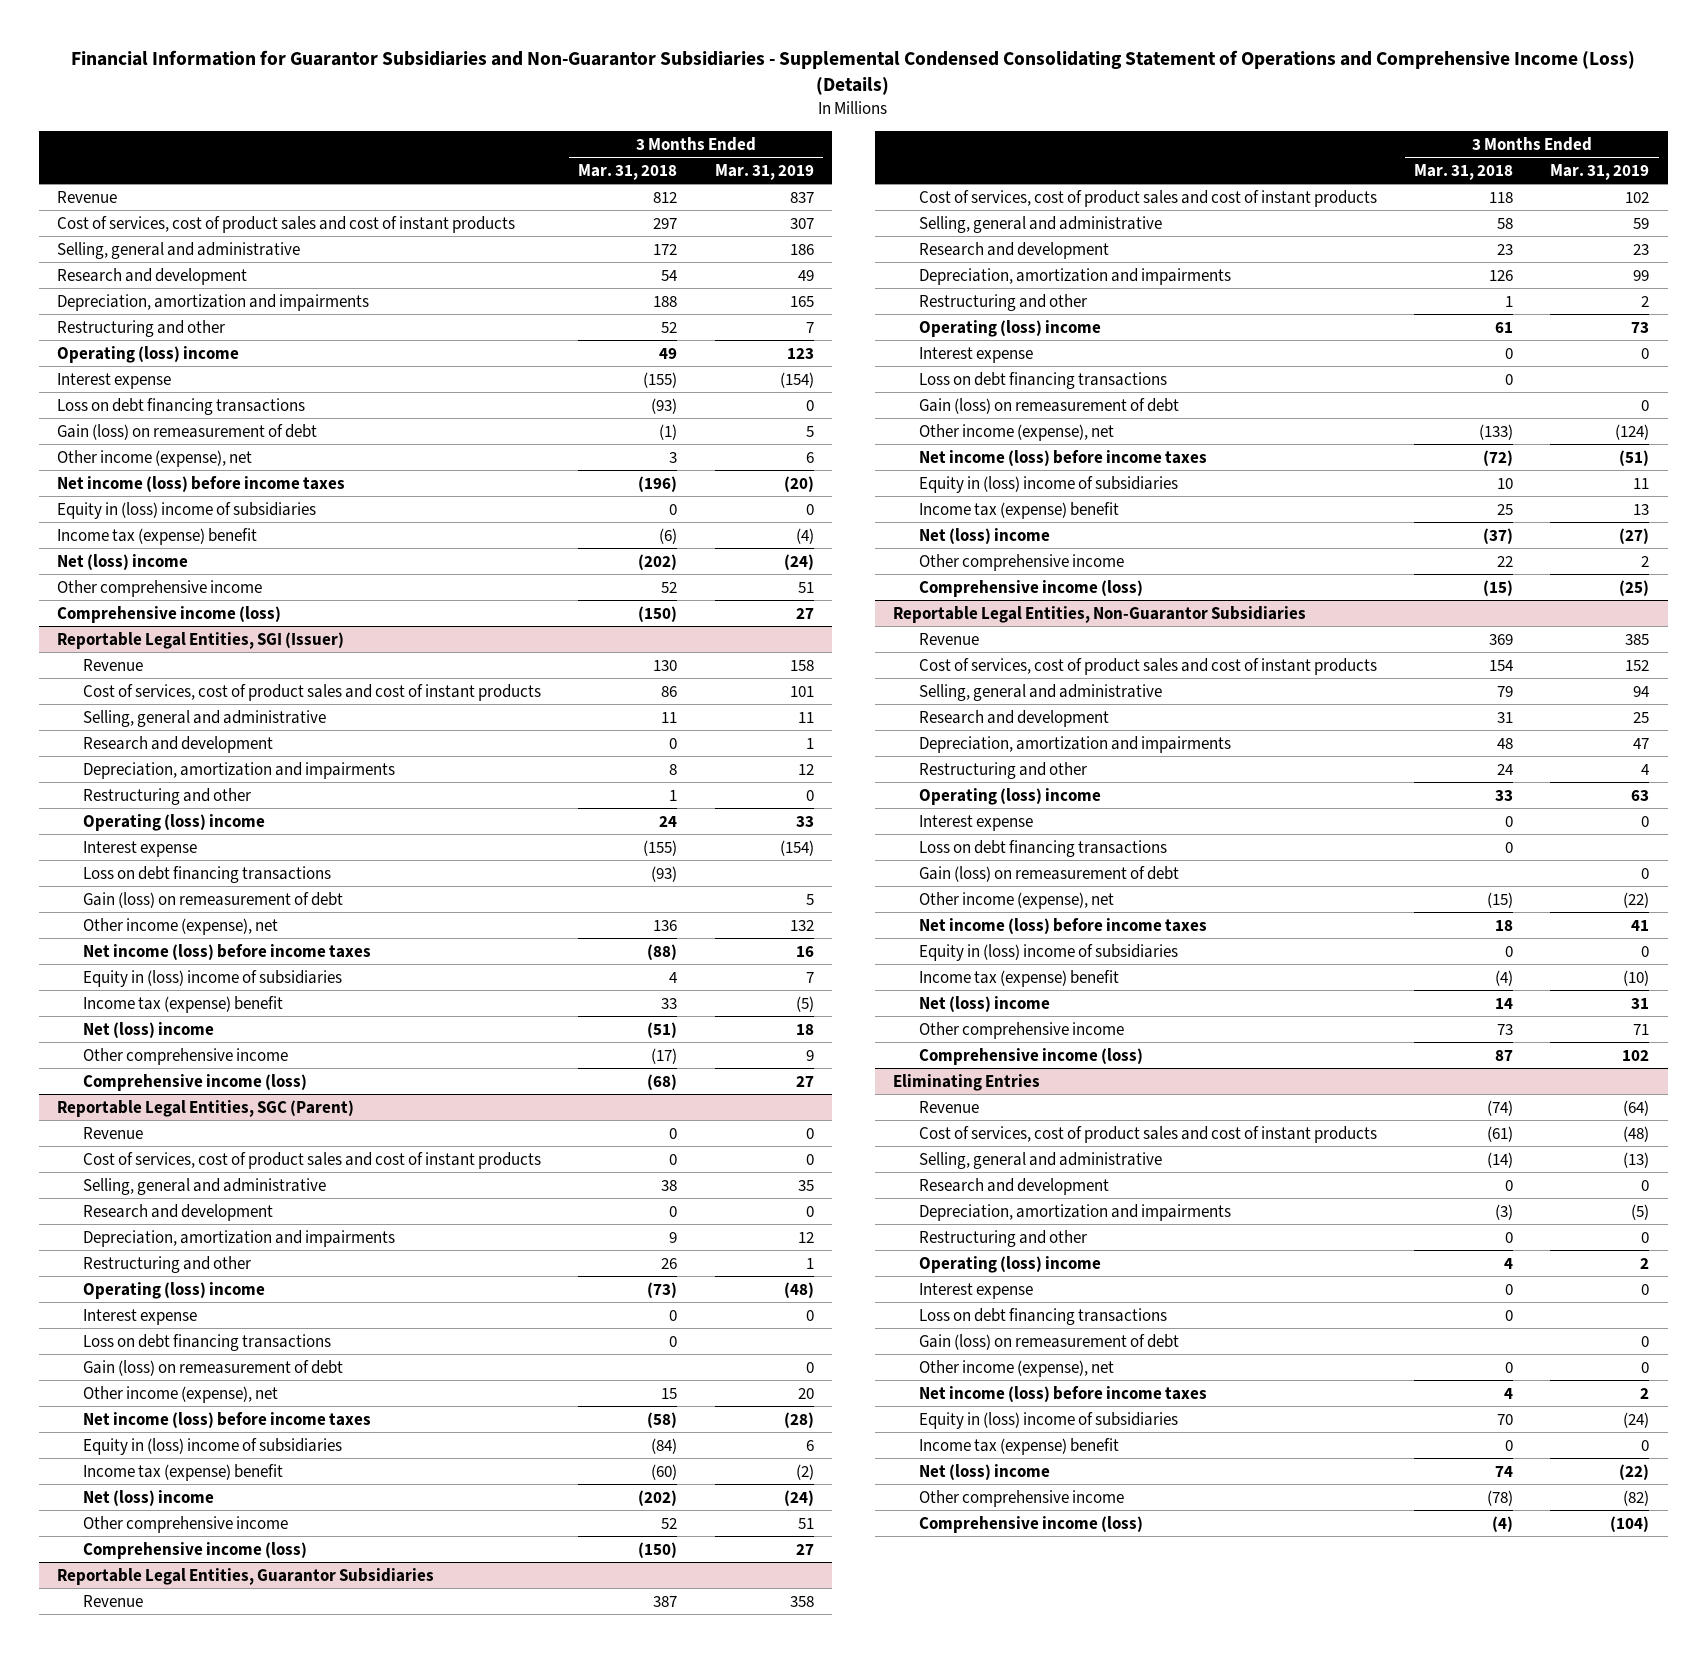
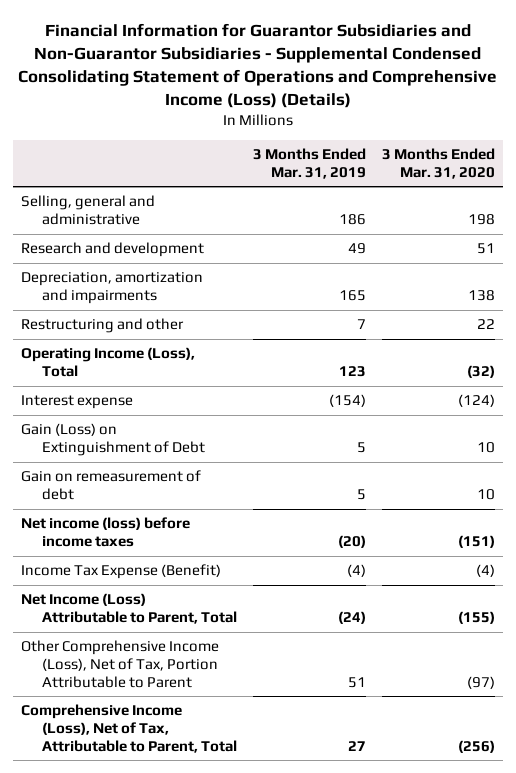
[578,163,678,180] Mar. 31, 2018 -> none
none -> [382,147,496,179] 3 Months Ended Mar. 31, 2020
[57,190,118,203] Revenue -> none
[57,215,516,233] Cost of services, cost of product sales and cost of instant products -> none
[57,345,240,363] Operating (loss) income -> [20,347,195,377] Operating Income (Loss), Total
[57,449,253,467] Other income (expense), net -> none
[57,397,306,415] Loss on debt financing transactions -> [20,423,206,456] Gain (Loss) on Extinguishment of Debt
[805,399,814,411] 0 -> [357,441,367,453] 5
[57,423,318,440] Gain (loss) on remeasurement of debt -> [20,470,201,500] Gain on remeasurement of debt
[57,501,317,519] Equity in (loss) income of subsidiaries -> none
[57,631,345,649] Reportable Legal Entities, SGI (Issuer) -> none
[83,658,144,671] Revenue -> none
[83,683,542,701] Cost of services, cost of product sales and cost of instant products -> none
[83,709,327,727] Selling, general and administrative -> none
[83,735,274,753] Research and development -> none
[83,761,396,779] Depreciation, amortization and impairments -> none
[83,787,252,805] Restructuring and other -> none
[83,813,266,831] Operating (loss) income -> none
[83,840,198,857] Interest expense -> none
[83,865,332,883] Loss on debt financing transactions -> none
[83,891,344,908] Gain (loss) on remeasurement of debt -> none
[83,917,279,935] Other income (expense), net -> none
[83,943,372,960] Net income (loss) before income taxes -> none
[83,969,343,987] Equity in (loss) income of subsidiaries -> none
[83,995,284,1013] Income tax (expense) benefit -> none
[83,1021,215,1038] Net (loss) income -> none
[83,1047,289,1065] Other comprehensive income -> none
[83,1073,308,1091] Comprehensive income (loss) -> none
[57,1099,355,1117] Reportable Legal Entities, SGC (Parent) -> none
[83,1126,144,1139] Revenue -> none
[83,1151,542,1169] Cost of services, cost of product sales and cost of instant products -> none
[83,1177,327,1195] Selling, general and administrative -> none
[83,1203,274,1221] Research and development -> none
[83,1229,396,1247] Depreciation, amortization and impairments -> none
[83,1255,252,1273] Restructuring and other -> none
[83,1281,266,1299] Operating (loss) income -> none
[83,1308,198,1325] Interest expense -> none
[83,1333,332,1351] Loss on debt financing transactions -> none
[83,1359,344,1376] Gain (loss) on remeasurement of debt -> none
[83,1385,279,1403] Other income (expense), net -> none
[83,1411,372,1428] Net income (loss) before income taxes -> none
[83,1437,343,1455] Equity in (loss) income of subsidiaries -> none
[83,1463,284,1481] Income tax (expense) benefit -> none
[83,1489,215,1506] Net (loss) income -> none
[83,1515,289,1533] Other comprehensive income -> none
[83,1541,308,1559] Comprehensive income (loss) -> none
[57,1567,435,1585] Reportable Legal Entities, Guarantor Subsidiaries -> none
[83,1594,144,1607] Revenue -> none
[919,189,1378,207] Cost of services, cost of product sales and cost of instant products -> none
[919,215,1163,233] Selling, general and administrative -> none
[919,241,1110,259] Research and development -> none
[919,267,1232,285] Depreciation, amortization and impairments -> none
[919,293,1088,311] Restructuring and other -> none
[919,319,1102,337] Operating (loss) income -> none
[919,346,1034,363] Interest expense -> none
[919,371,1168,389] Loss on debt financing transactions -> none
[919,397,1180,414] Gain (loss) on remeasurement of debt -> none
[919,423,1115,441] Other income (expense), net -> none
[919,449,1208,466] Net income (loss) before income taxes -> none
[919,475,1179,493] Equity in (loss) income of subsidiaries -> none
[919,501,1120,519] Income tax (expense) benefit -> none
[919,527,1051,544] Net (loss) income -> none
[919,553,1125,571] Other comprehensive income -> none
[919,579,1144,597] Comprehensive income (loss) -> none
[893,605,1307,623] Reportable Legal Entities, Non-Guarantor Subsidiaries -> none
[919,632,980,645] Revenue -> none
[919,657,1378,675] Cost of services, cost of product sales and cost of instant products -> none
[919,683,1163,701] Selling, general and administrative -> none
[919,709,1110,727] Research and development -> none
[919,735,1232,753] Depreciation, amortization and impairments -> none
[919,761,1088,779] Restructuring and other -> none
[919,787,1102,805] Operating (loss) income -> none
[919,814,1034,831] Interest expense -> none
[919,839,1168,857] Loss on debt financing transactions -> none
[919,865,1180,882] Gain (loss) on remeasurement of debt -> none
[919,891,1115,909] Other income (expense), net -> none
[919,917,1208,934] Net income (loss) before income taxes -> none
[919,943,1179,961] Equity in (loss) income of subsidiaries -> none
[919,969,1120,987] Income tax (expense) benefit -> none
[919,995,1051,1012] Net (loss) income -> none
[919,1021,1125,1039] Other comprehensive income -> none
[919,1047,1144,1065] Comprehensive income (loss) -> none
[893,1073,1041,1091] Eliminating Entries -> none
[919,1100,980,1113] Revenue -> none
[919,1125,1378,1143] Cost of services, cost of product sales and cost of instant products -> none
[919,1151,1163,1169] Selling, general and administrative -> none
[919,1177,1110,1195] Research and development -> none
[919,1203,1232,1221] Depreciation, amortization and impairments -> none
[919,1229,1088,1247] Restructuring and other -> none
[919,1255,1102,1273] Operating (loss) income -> none
[919,1282,1034,1299] Interest expense -> none
[919,1307,1168,1325] Loss on debt financing transactions -> none
[919,1333,1180,1350] Gain (loss) on remeasurement of debt -> none
[919,1359,1115,1377] Other income (expense), net -> none
[919,1385,1208,1402] Net income (loss) before income taxes -> none
[919,1411,1179,1429] Equity in (loss) income of subsidiaries -> none
[919,1437,1120,1455] Income tax (expense) benefit -> none
[919,1463,1051,1480] Net (loss) income -> none
[919,1489,1125,1507] Other comprehensive income -> none
[919,1515,1144,1533] Comprehensive income (loss) -> none
[57,527,258,545] Income tax (expense) benefit -> [20,564,221,580] Income Tax Expense (Benefit)
[57,553,189,570] Net (loss) income -> [20,593,238,624] Net Income (Loss) Attributable to Parent, Total
[57,579,263,597] Other comprehensive income -> [20,640,219,688] Other Comprehensive Income (Loss), Net of Tax, Portion Attributable to Parent
[57,605,282,623] Comprehensive income (loss) -> [20,704,238,753] Comprehensive Income (Loss), Net of Tax, Attributable to Parent, Total

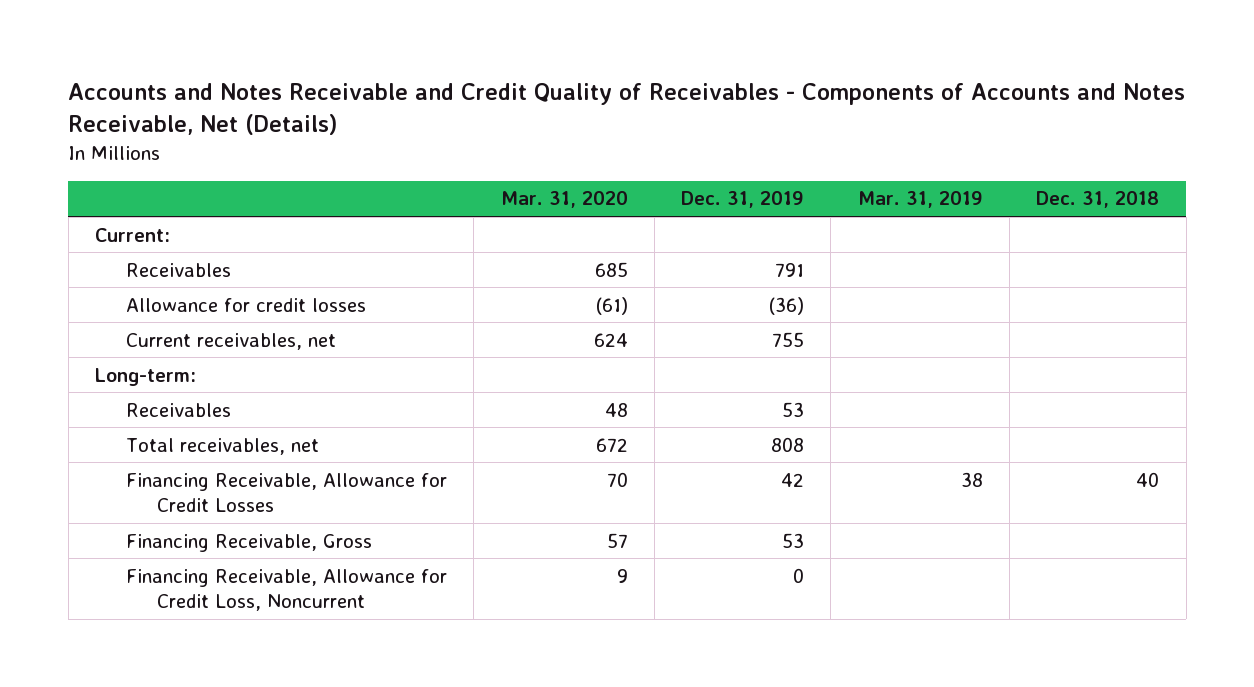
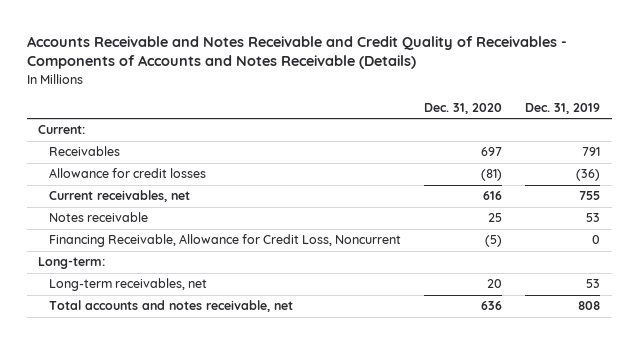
[68,83,1186,136] Accounts and Notes Receivable and Credit Quality of Receivables - Components of Accounts and Notes Receivable, Net (Details) -> [26,35,567,70] Accounts Receivable and Notes Receivable and Credit Quality of Receivables - Components of Accounts and Notes Receivable (Details)
[500,191,628,209] Mar. 31, 2020 -> none
[857,191,983,209] Mar. 31, 2019 -> none
[1036,191,1160,209] Dec. 31, 2018 -> none
none -> [424,102,503,114] Dec. 31, 2020
[126,402,232,417] Receivables -> none
[126,437,320,455] Total receivables, net -> none
[126,472,448,513] Financing Receivable, Allowance for Credit Losses -> none
[126,533,373,552] Financing Receivable, Gross -> [49,212,149,223] Notes receivable
[95,367,197,386] Long-term: -> [38,257,106,270] Long-term:
none -> [49,278,208,292] Long-term receivables, net
none -> [49,300,294,313] Total accounts and notes receivable, net

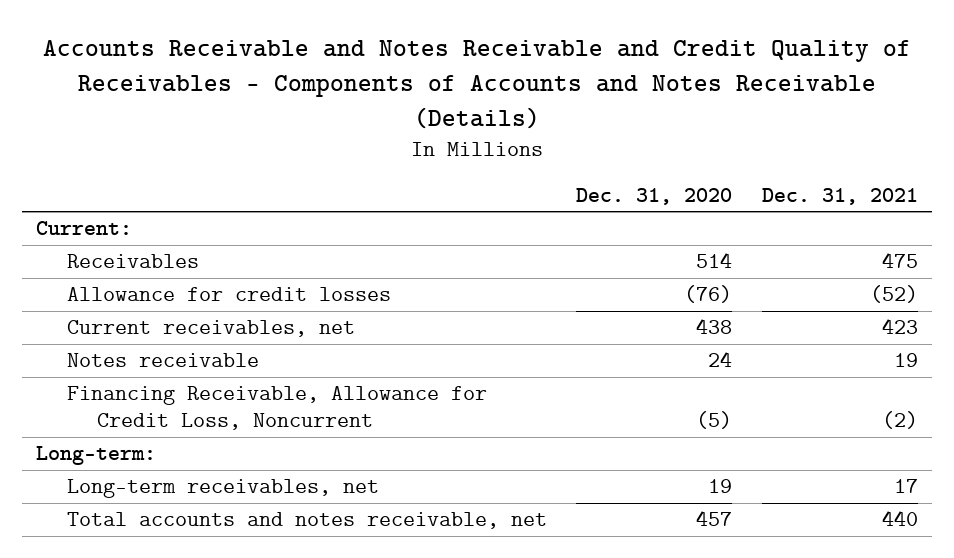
[525,102,601,114] Dec. 31, 2019 -> none
none -> [761,187,918,205] Dec. 31, 2021
[481,147,503,157] 697 -> [696,252,733,269] 514
[481,169,503,182] (81) -> [684,285,733,304] (76)
[483,191,503,201] 616 -> [696,318,733,335] 438
[488,213,503,223] 25 -> [708,351,733,368] 24
[487,279,503,289] 20 -> [708,479,733,494] 19
[481,301,503,311] 636 -> [696,510,733,527] 457

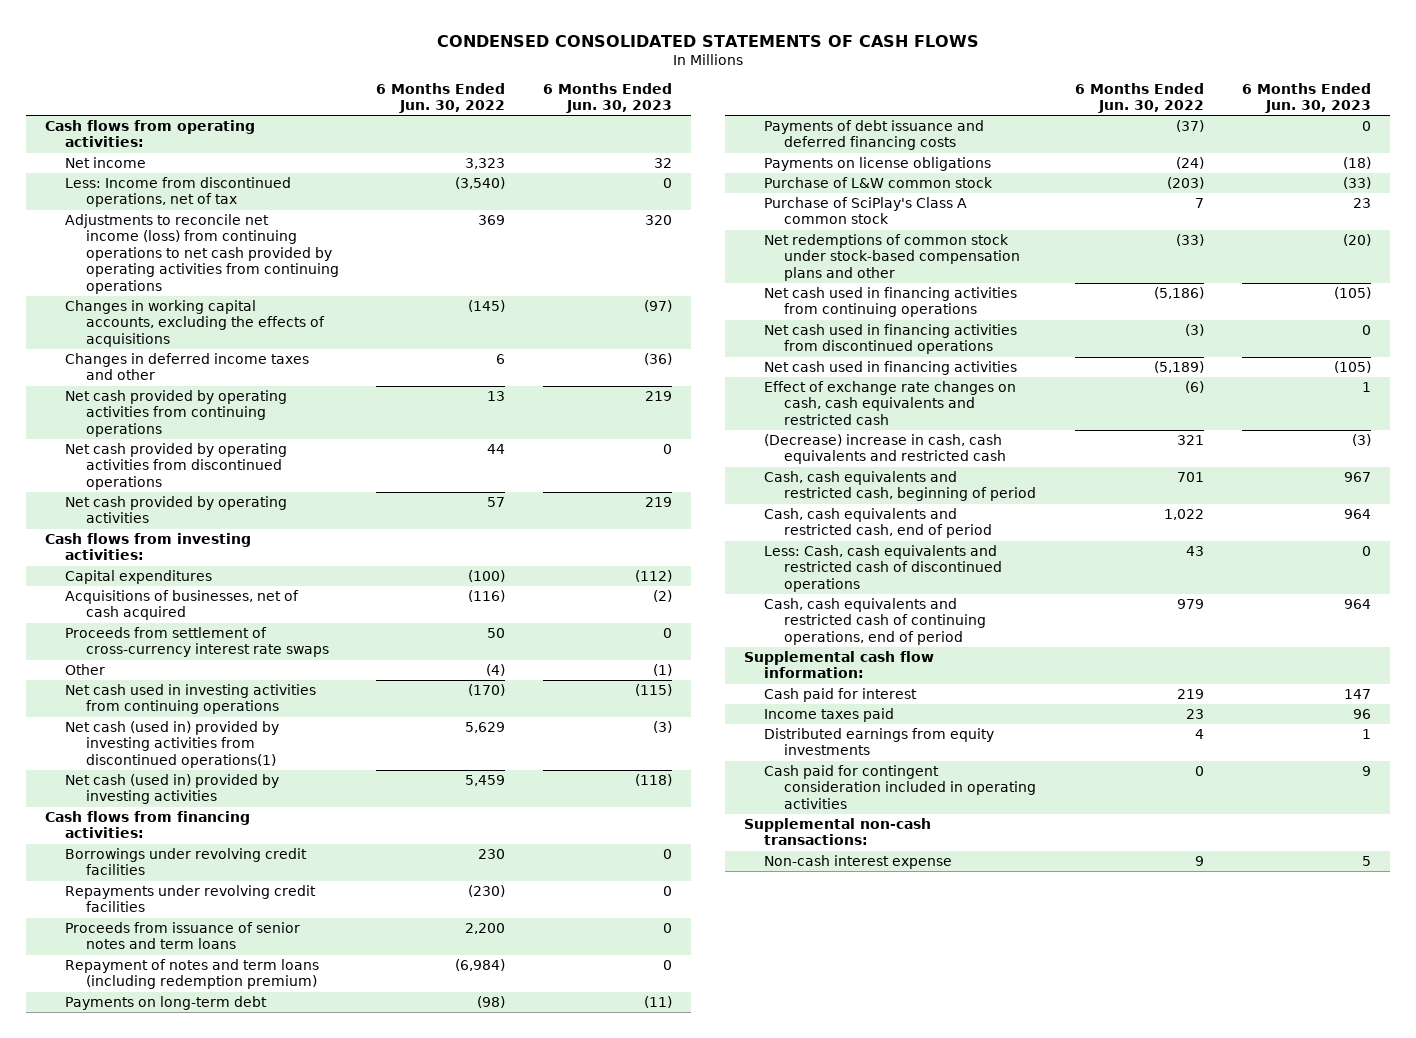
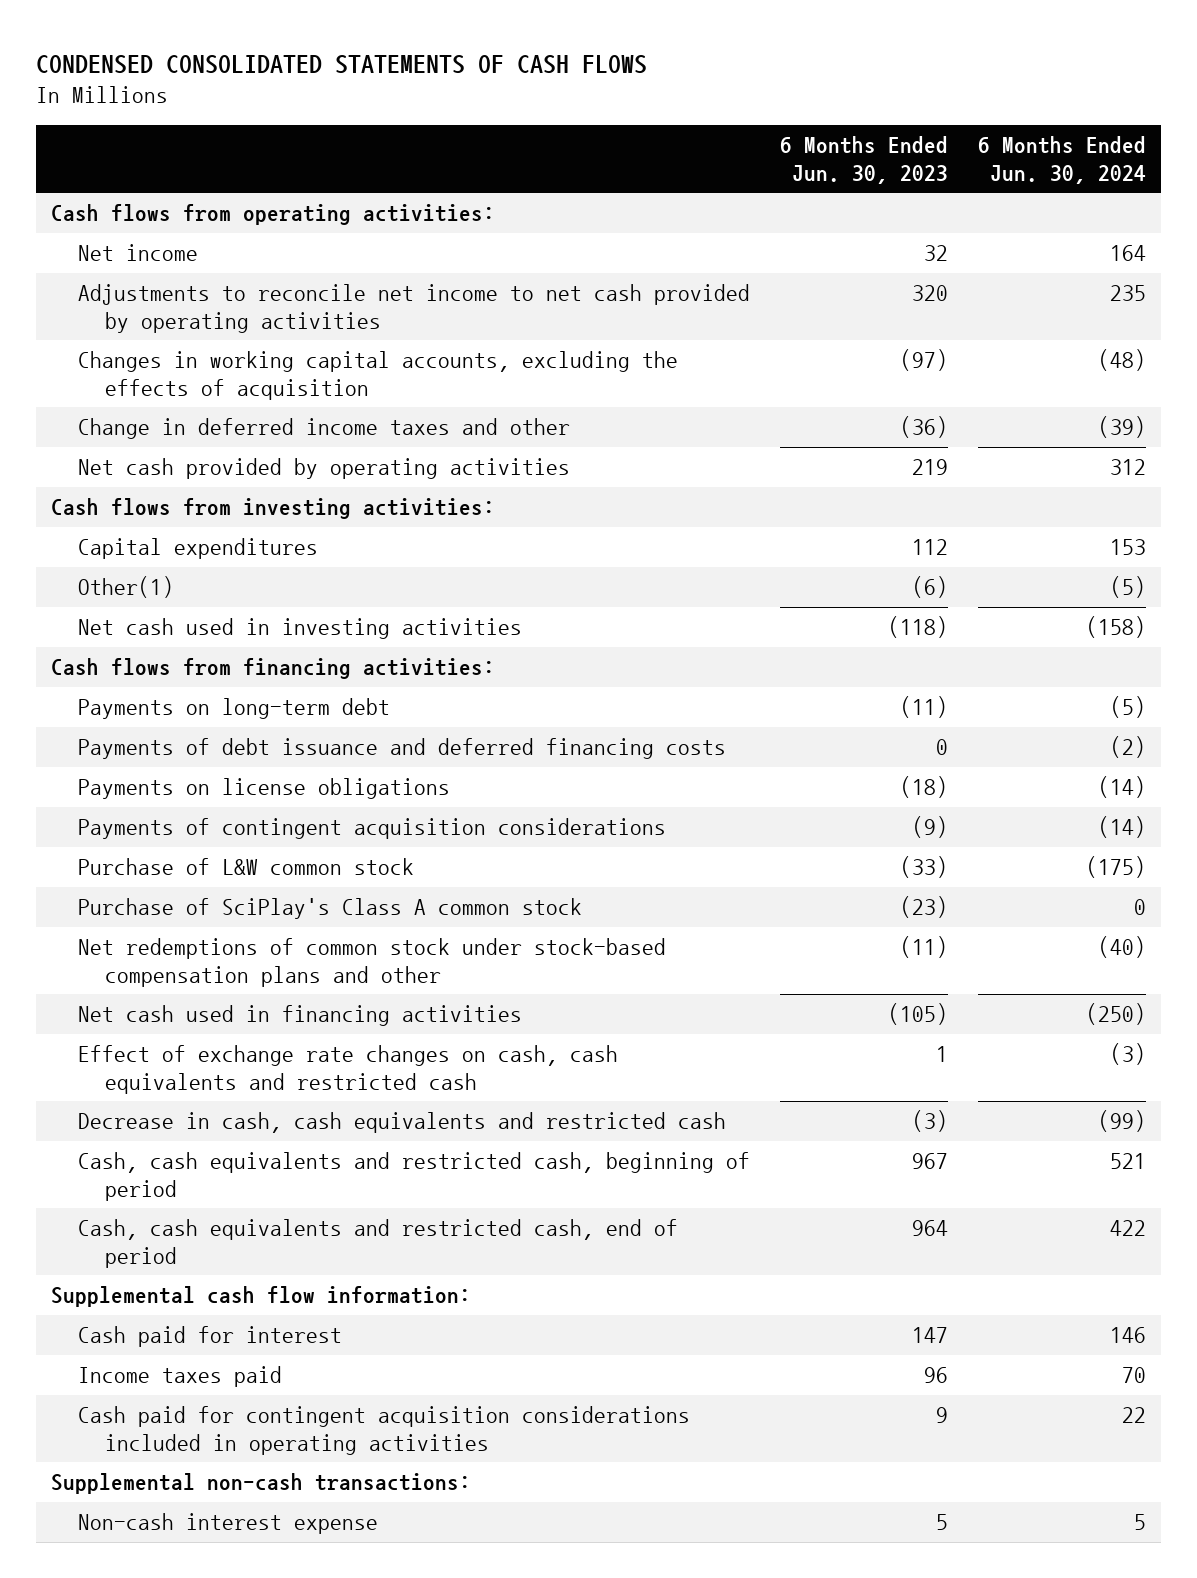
[376,82,506,114] 6 Months Ended Jun. 30, 2022 -> none
none -> [977,136,1146,184] 6 Months Ended Jun. 30, 2024
[65,176,292,208] Less: Income from discontinued operations, net of tax -> none
[65,389,288,437] Net cash provided by operating activities from continuing operations -> none
[65,442,288,490] Net cash provided by operating activities from discontinued operations -> none
[65,213,339,294] Adjustments to reconcile net income (loss) from continuing operations to net cash provided by operating activities from continuing operations -> [78,284,751,333] Adjustments to reconcile net income to net cash provided by operating activities
[65,299,325,347] Changes in working capital accounts, excluding the effects of acquisitions -> [78,351,679,400] Changes in working capital accounts, excluding the effects of acquisition
[65,352,310,381] Changes in deferred income taxes and other -> [78,418,571,440] Change in deferred income taxes and other
[65,589,300,621] Acquisitions of businesses, net of cash acquired -> none
[65,626,329,658] Proceeds from settlement of cross-currency interest rate swaps -> none
[65,683,317,715] Net cash used in investing activities from continuing operations -> none
[65,720,280,768] Net cash (used in) provided by investing activities from discontinued operations(1) -> none
[635,569,673,582] (112) -> [911,539,948,556] 112
[65,663,106,675] Other -> [78,576,175,599] Other(1)
[653,663,673,676] (1) -> [911,576,948,599] (6)
[65,773,280,805] Net cash (used in) provided by investing activities -> [78,618,523,640] Net cash used in investing activities
[65,847,308,876] Borrowings under revolving credit facilities -> none
[65,884,317,913] Repayments under revolving credit facilities -> none
[65,921,301,950] Proceeds from issuance of senior notes and term loans -> none
[65,958,320,990] Repayment of notes and term loans (including redemption premium) -> none
none -> [78,818,667,840] Payments of contingent acquisition considerations
[764,286,1018,318] Net cash used in financing activities from continuing operations -> none
[764,323,1018,355] Net cash used in financing activities from discontinued operations -> none
[1353,197,1372,208] 23 -> [899,896,948,919] (23)
[1343,233,1372,246] (20) -> [899,936,948,959] (11)
[764,433,1007,465] (Decrease) increase in cash, cash equivalents and restricted cash -> [78,1112,727,1134] Decrease in cash, cash equivalents and restricted cash
[764,544,1003,592] Less: Cash, cash equivalents and restricted cash of discontinued operations -> none
[764,597,987,645] Cash, cash equivalents and restricted cash of continuing operations, end of period -> none
[764,727,995,756] Distributed earnings from equity investments -> none
[764,764,1037,809] Cash paid for contingent consideration included in operating activities -> [78,1406,691,1455] Cash paid for contingent acquisition considerations included in operating activities

